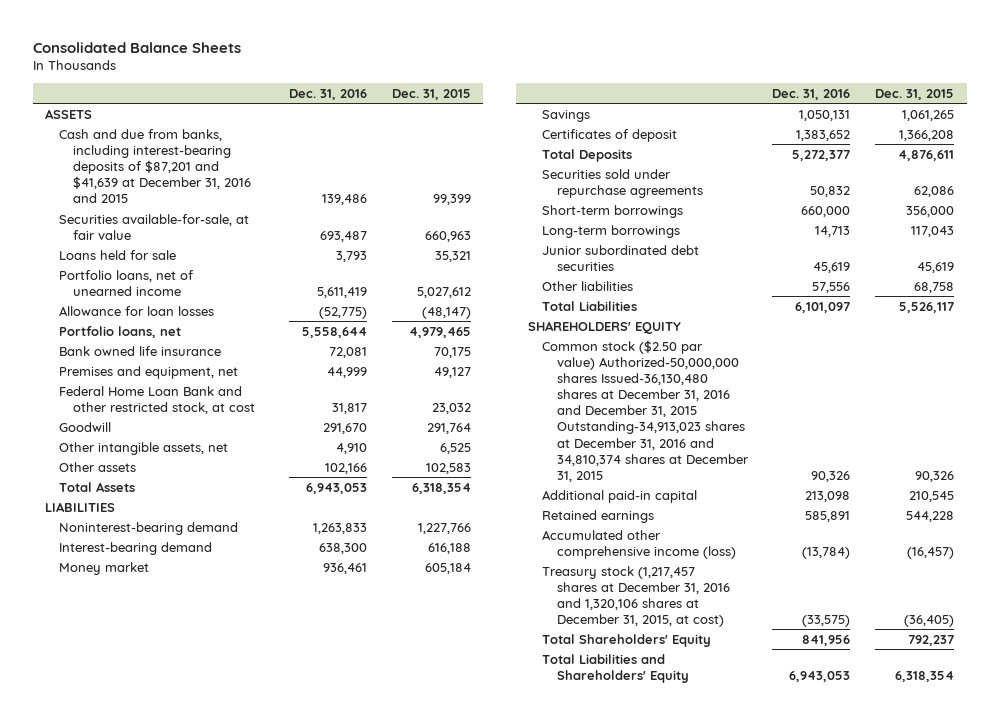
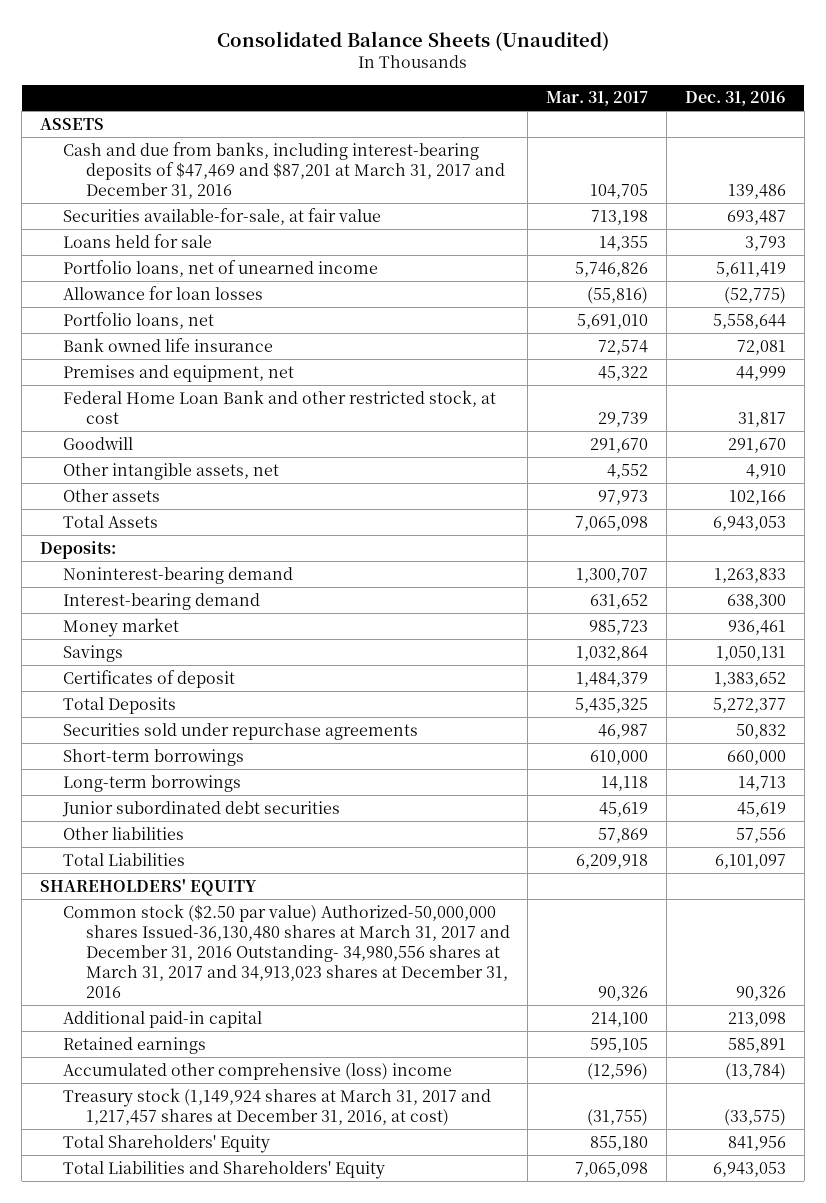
[32,41,241,53] Consolidated Balance Sheets -> [216,30,609,51] Consolidated Balance Sheets (Unaudited)
[391,88,471,100] Dec. 31, 2015 -> none
none -> [546,91,649,107] Mar. 31, 2017
[59,128,252,204] Cash and due from banks, including interest-bearing deposits of $87,201 and $41,639 at December 31, 2016 and 2015 -> [62,141,505,199] Cash and due from banks, including interest-bearing deposits of $47,469 and $87,201 at March 31, 2017 and December 31, 2016
[44,501,115,512] LIABILITIES -> none
none -> [39,540,116,559] Deposits:
[542,339,749,482] Common stock ($2.50 par value) Authorized-50,000,000 shares Issued-36,130,480 shares at December 31, 2016 and December 31, 2015 Outstanding-34,913,023 shares at December 31, 2016 and 34,810,374 shares at December 31, 2015 -> [62,903,510,998] Common stock ($2.50 par value) Authorized-50,000,000 shares Issued-36,130,480 shares at March 31, 2017 and December 31, 2016 Outstanding- 34,980,556 shares at March 31, 2017 and 34,913,023 shares at December 31, 2016
[542,529,736,559] Accumulated other comprehensive income (loss) -> [62,1062,452,1080] Accumulated other comprehensive (loss) income
[542,565,730,628] Treasury stock (1,217,457 shares at December 31, 2016 and 1,320,106 shares at December 31, 2015, at cost) -> [62,1087,491,1126] Treasury stock (1,149,924 shares at March 31, 2017 and 1,217,457 shares at December 31, 2016, at cost)

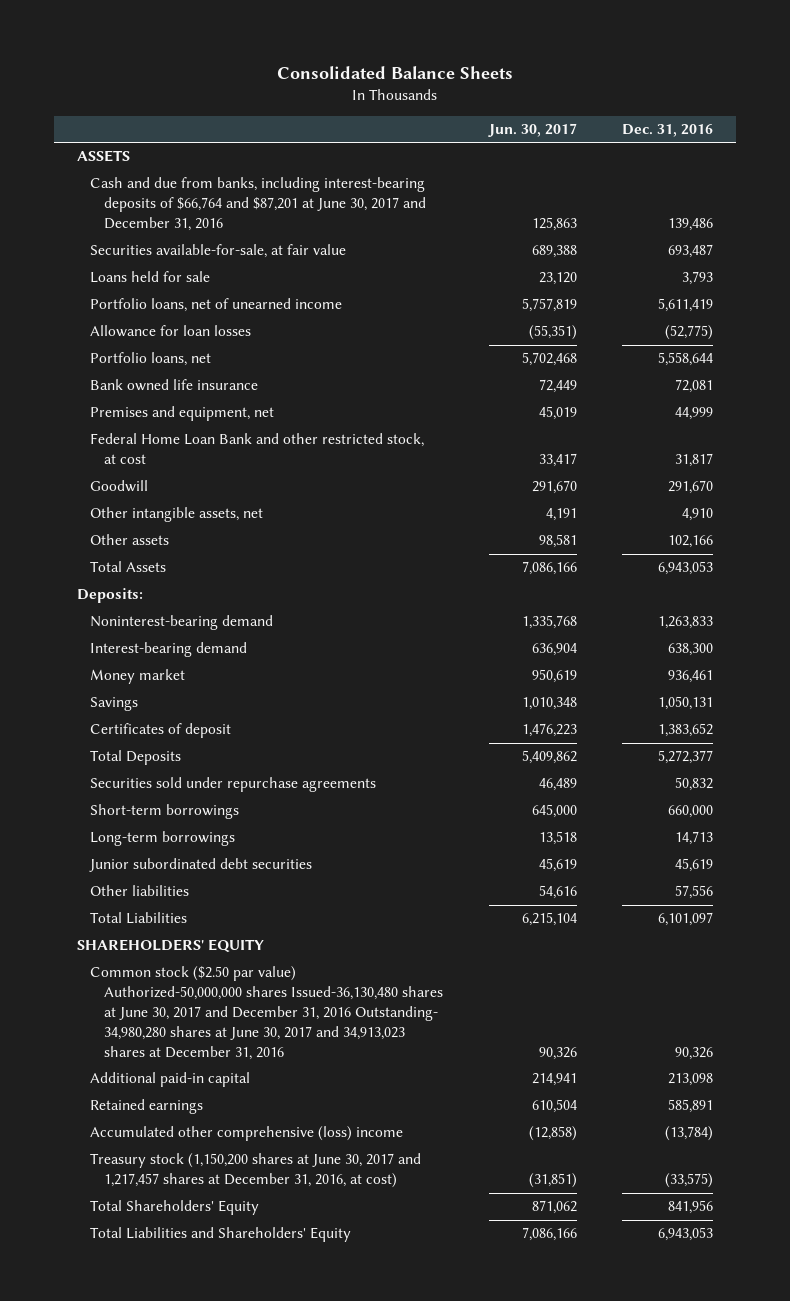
[216,30,609,51] Consolidated Balance Sheets (Unaudited) -> [277,65,514,79] Consolidated Balance Sheets
[546,91,649,107] Mar. 31, 2017 -> none
none -> [487,123,577,138] Jun. 30, 2017
[62,141,505,199] Cash and due from banks, including interest-bearing deposits of $47,469 and $87,201 at March 31, 2017 and December 31, 2016 -> [90,177,426,232] Cash and due from banks, including interest-bearing deposits of $66,764 and $87,201 at June 30, 2017 and December 31, 2016
[62,903,510,998] Common stock ($2.50 par value) Authorized-50,000,000 shares Issued-36,130,480 shares at March 31, 2017 and December 31, 2016 Outstanding- 34,980,556 shares at March 31, 2017 and 34,913,023 shares at December 31, 2016 -> [90,966,443,1061] Common stock ($2.50 par value) Authorized-50,000,000 shares Issued-36,130,480 shares at June 30, 2017 and December 31, 2016 Outstanding- 34,980,280 shares at June 30, 2017 and 34,913,023 shares at December 31, 2016
[62,1087,491,1126] Treasury stock (1,149,924 shares at March 31, 2017 and 1,217,457 shares at December 31, 2016, at cost) -> [90,1153,422,1189] Treasury stock (1,150,200 shares at June 30, 2017 and 1,217,457 shares at December 31, 2016, at cost)

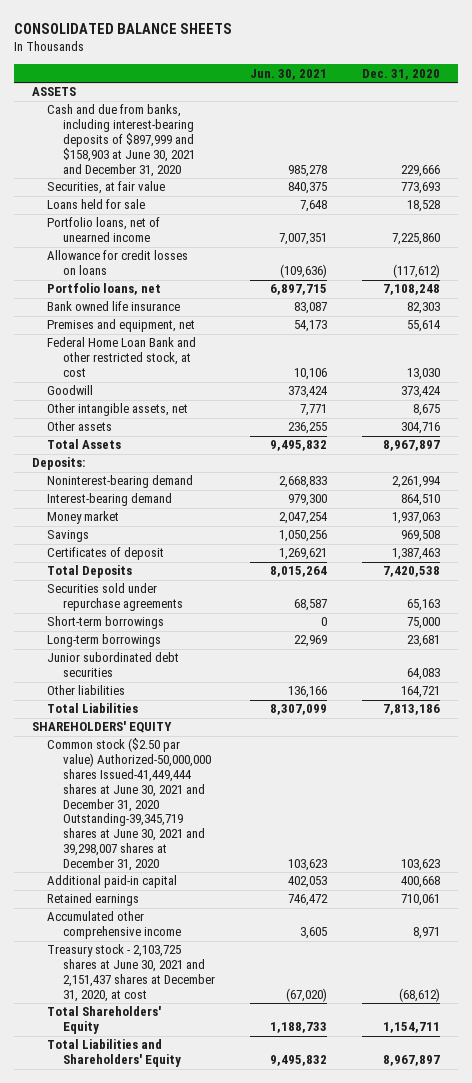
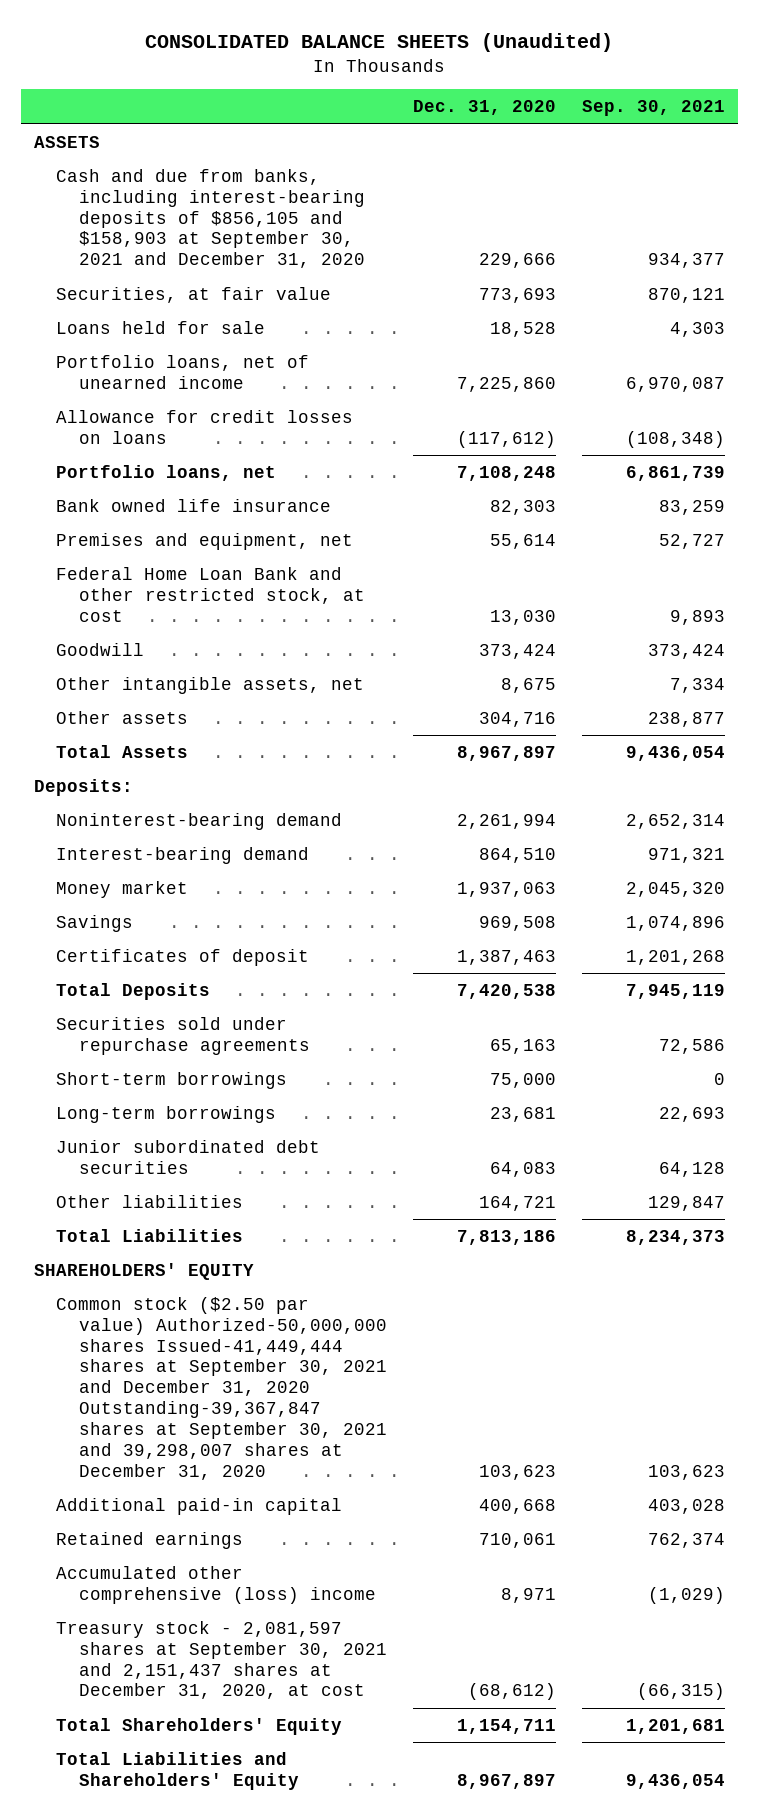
[14,23,233,35] CONSOLIDATED BALANCE SHEETS -> [145,33,614,53] CONSOLIDATED BALANCE SHEETS (Unaudited)
[249,68,327,80] Jun. 30, 2021 -> none
none -> [581,100,725,117] Sep. 30, 2021
[47,104,195,177] Cash and due from banks, including interest-bearing deposits of $897,999 and $158,903 at June 30, 2021 and December 31, 2020 -> [56,168,365,269] Cash and due from banks, including interest-bearing deposits of $856,105 and $158,903 at September 30, 2021 and December 31, 2020
[47,738,211,871] Common stock ($2.50 par value) Authorized-50,000,000 shares Issued-41,449,444 shares at June 30, 2021 and December 31, 2020 Outstanding-39,345,719 shares at June 30, 2021 and 39,298,007 shares at December 31, 2020 -> [56,1296,387,1480] Common stock ($2.50 par value) Authorized-50,000,000 shares Issued-41,449,444 shares at September 30, 2021 and December 31, 2020 Outstanding-39,367,847 shares at September 30, 2021 and 39,298,007 shares at December 31, 2020
[47,911,181,940] Accumulated other comprehensive income -> [56,1565,376,1604] Accumulated other comprehensive (loss) income
[47,944,215,1002] Treasury stock - 2,103,725 shares at June 30, 2021 and 2,151,437 shares at December 31, 2020, at cost -> [56,1620,387,1700] Treasury stock - 2,081,597 shares at September 30, 2021 and 2,151,437 shares at December 31, 2020, at cost

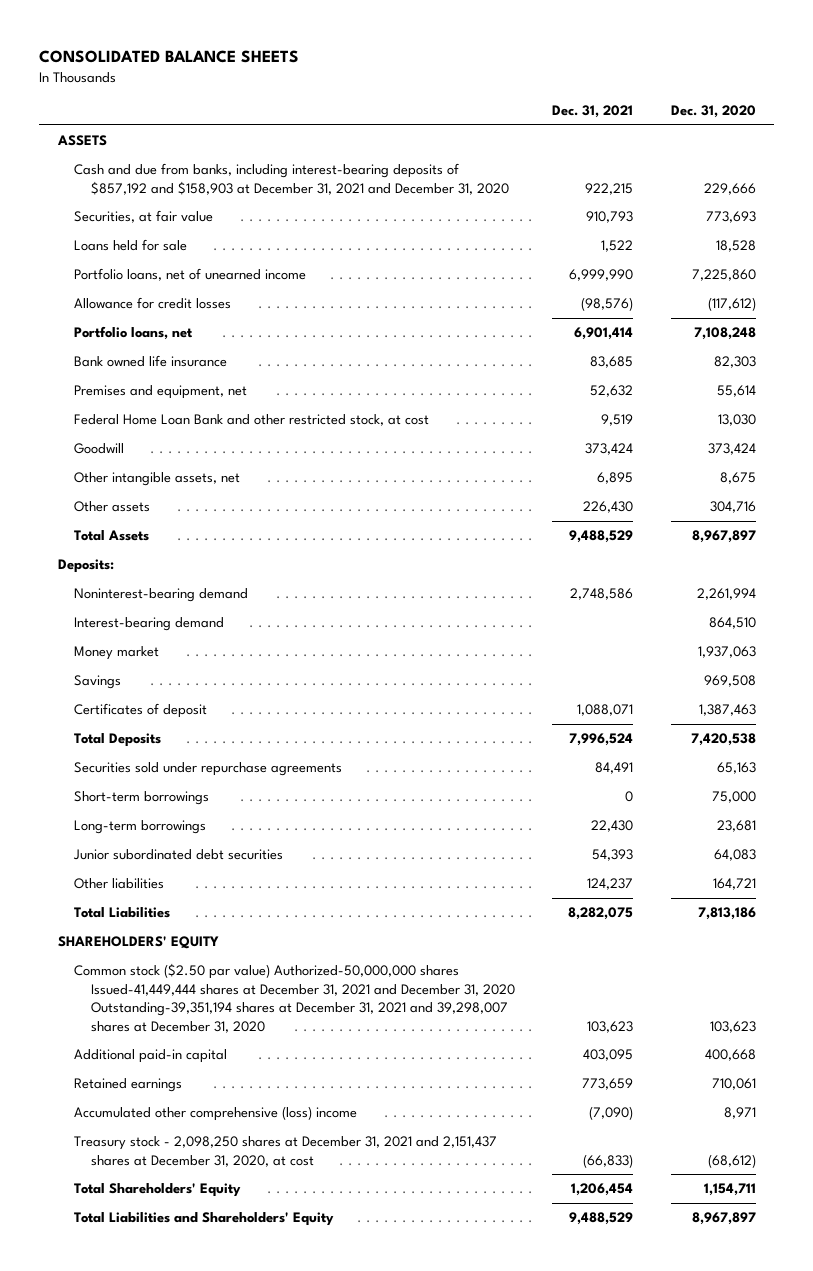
[145,33,614,53] CONSOLIDATED BALANCE SHEETS (Unaudited) -> [39,49,300,63] CONSOLIDATED BALANCE SHEETS
[581,100,725,117] Sep. 30, 2021 -> none
none -> [552,105,634,119] Dec. 31, 2021
[56,168,365,269] Cash and due from banks, including interest-bearing deposits of $856,105 and $158,903 at September 30, 2021 and December 31, 2020 -> [74,163,509,195] Cash and due from banks, including interest-bearing deposits of $857,192 and $158,903 at December 31, 2021 and December 31, 2020
[56,409,354,444] Allowance for credit losses on loans -> [74,297,232,310] Allowance for credit losses
[56,1296,387,1480] Common stock ($2.50 par value) Authorized-50,000,000 shares Issued-41,449,444 shares at September 30, 2021 and December 31, 2020 Outstanding-39,367,847 shares at September 30, 2021 and 39,298,007 shares at December 31, 2020 -> [74,963,515,1033] Common stock ($2.50 par value) Authorized-50,000,000 shares Issued-41,449,444 shares at December 31, 2021 and December 31, 2020 Outstanding-39,351,194 shares at December 31, 2021 and 39,298,007 shares at December 31, 2020
[56,1620,387,1700] Treasury stock - 2,081,597 shares at September 30, 2021 and 2,151,437 shares at December 31, 2020, at cost -> [74,1136,498,1167] Treasury stock - 2,098,250 shares at December 31, 2021 and 2,151,437 shares at December 31, 2020, at cost

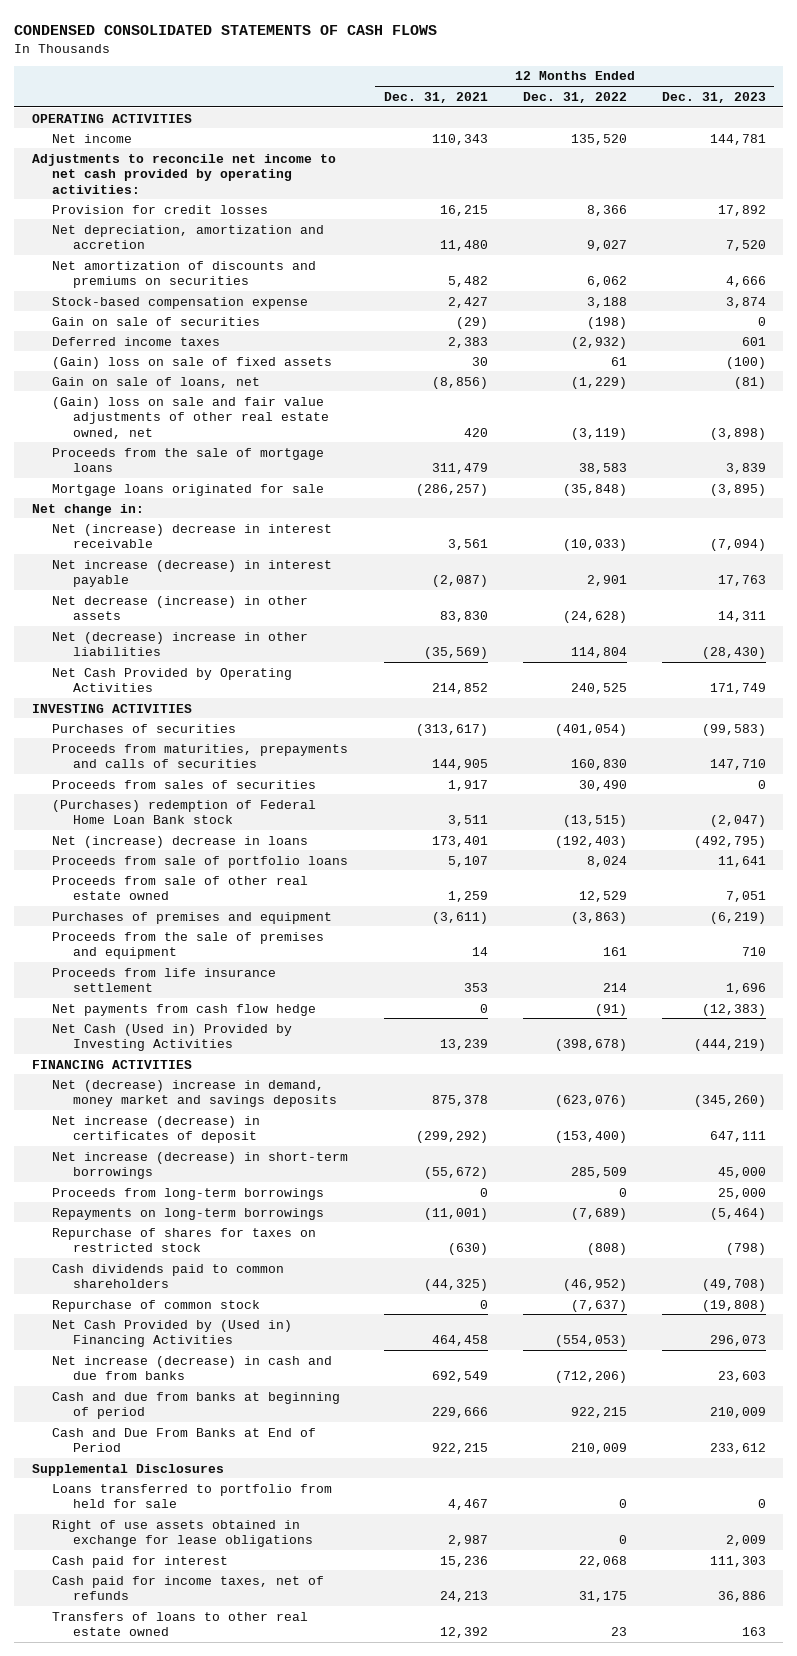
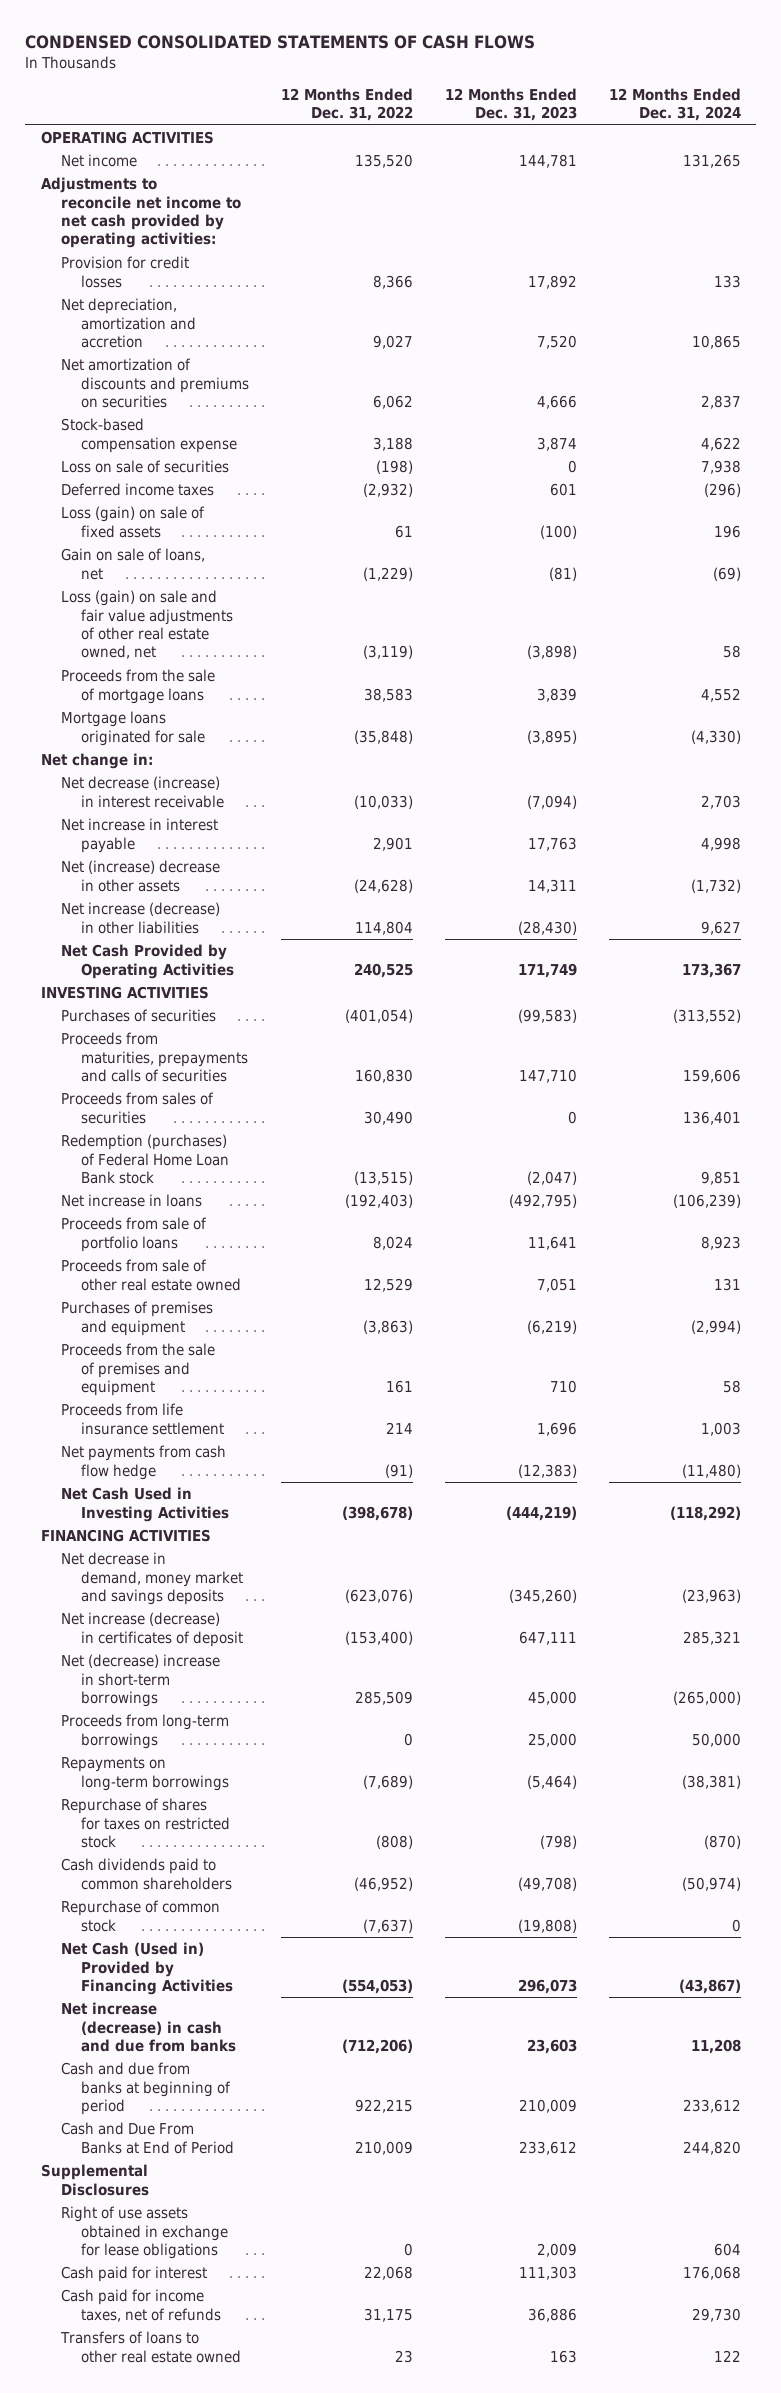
[383,91,488,103] Dec. 31, 2021 -> none
none -> [608,87,741,122] 12 Months Ended Dec. 31, 2024
[52,316,261,326] Gain on sale of securities -> [61,460,230,474] Loss on sale of securities
[52,356,333,369] (Gain) loss on sale of fixed assets -> [61,506,206,538] Loss (gain) on sale of fixed assets
[52,396,330,439] (Gain) loss on sale and fair value adjustments of other real estate owned, net -> [61,590,234,660] Loss (gain) on sale and fair value adjustments of other real estate owned, net
[52,523,333,549] Net (increase) decrease in interest receivable -> [61,776,225,808] Net decrease (increase) in interest receivable
[52,559,333,588] Net increase (decrease) in interest payable -> [61,818,219,853] Net increase in interest payable
[52,595,309,621] Net decrease (increase) in other assets -> [61,860,221,892] Net (increase) decrease in other assets
[52,631,309,657] Net (decrease) increase in other liabilities -> [61,902,221,934] Net increase (decrease) in other liabilities
[52,799,317,825] (Purchases) redemption of Federal Home Loan Bank stock -> [61,1134,230,1184] Redemption (purchases) of Federal Home Loan Bank stock
[52,835,309,848] Net (increase) decrease in loans -> [61,1194,203,1208] Net increase in loans
[52,1023,293,1052] Net Cash (Used in) Provided by Investing Activities -> [61,1487,230,1522] Net Cash Used in Investing Activities
[52,1079,338,1108] Net (decrease) increase in demand, money market and savings deposits -> [61,1552,244,1605] Net decrease in demand, money market and savings deposits
[52,1151,349,1180] Net increase (decrease) in short-term borrowings -> [61,1654,221,1707] Net (decrease) increase in short-term borrowings
[52,1319,293,1348] Net Cash Provided by (Used in) Financing Activities -> [61,1942,234,1995] Net Cash (Used in) Provided by Financing Activities
[52,1483,333,1509] Loans transferred to portfolio from held for sale -> none

